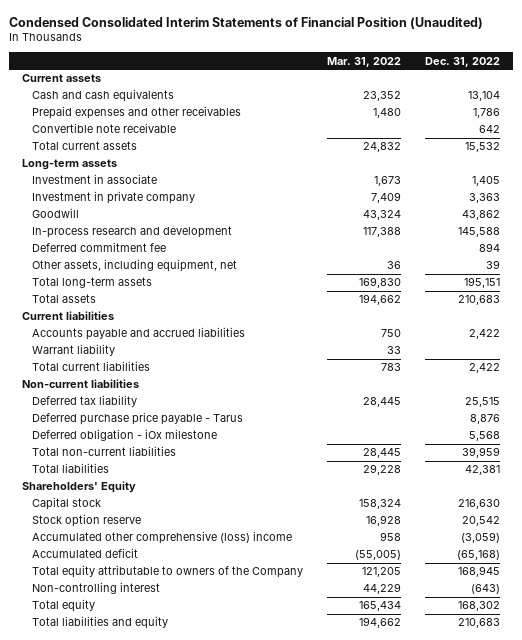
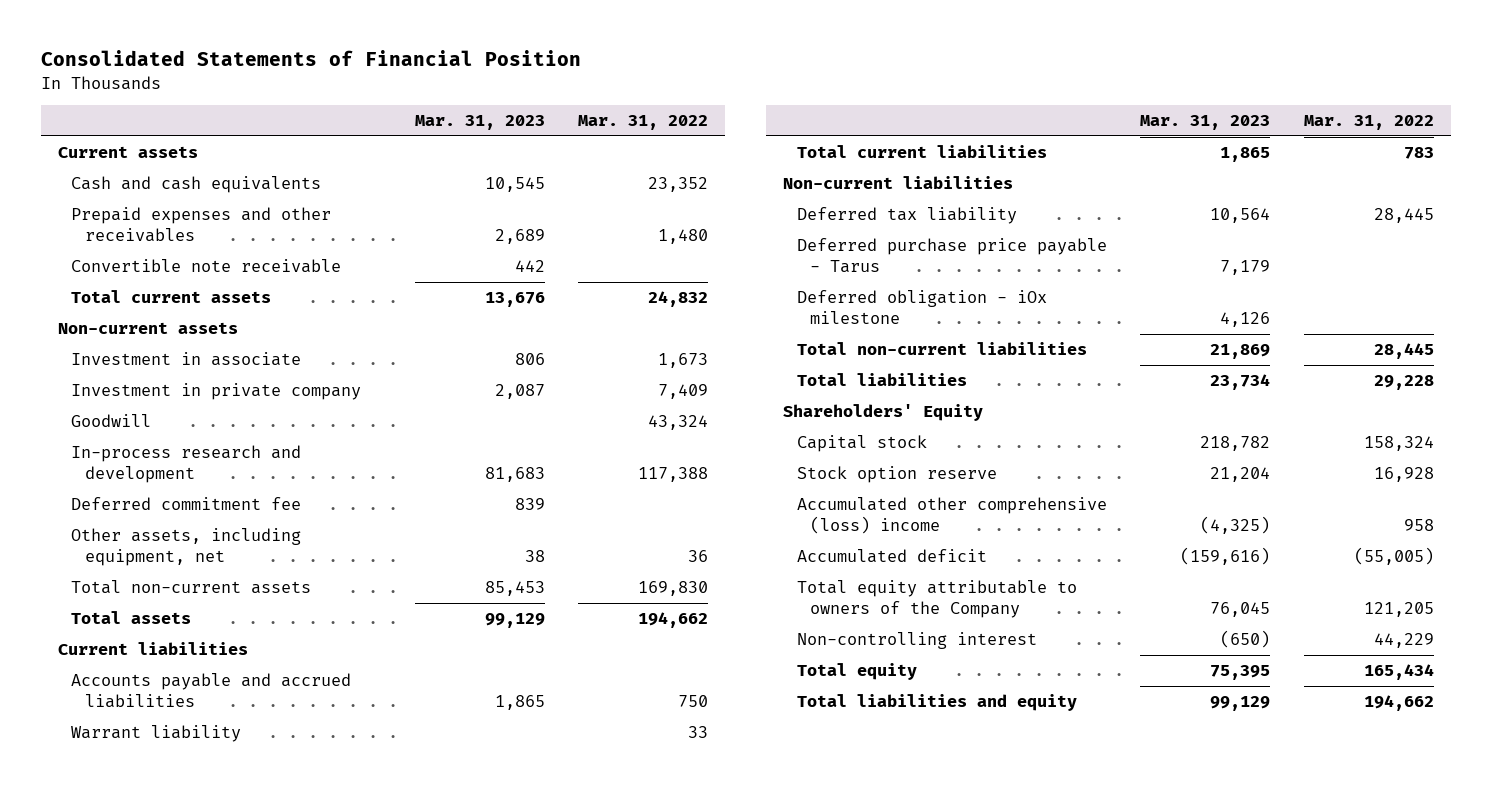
[9,16,484,29] Condensed Consolidated Interim Statements of Financial Position (Unaudited) -> [40,50,581,67] Consolidated Statements of Financial Position
[425,56,501,67] Dec. 31, 2022 -> none
none -> [414,115,545,131] Mar. 31, 2023
[21,159,117,171] Long-term assets -> [57,322,238,335] Non-current assets
[31,277,152,289] Total long-term assets -> [71,580,312,595] Total non-current assets

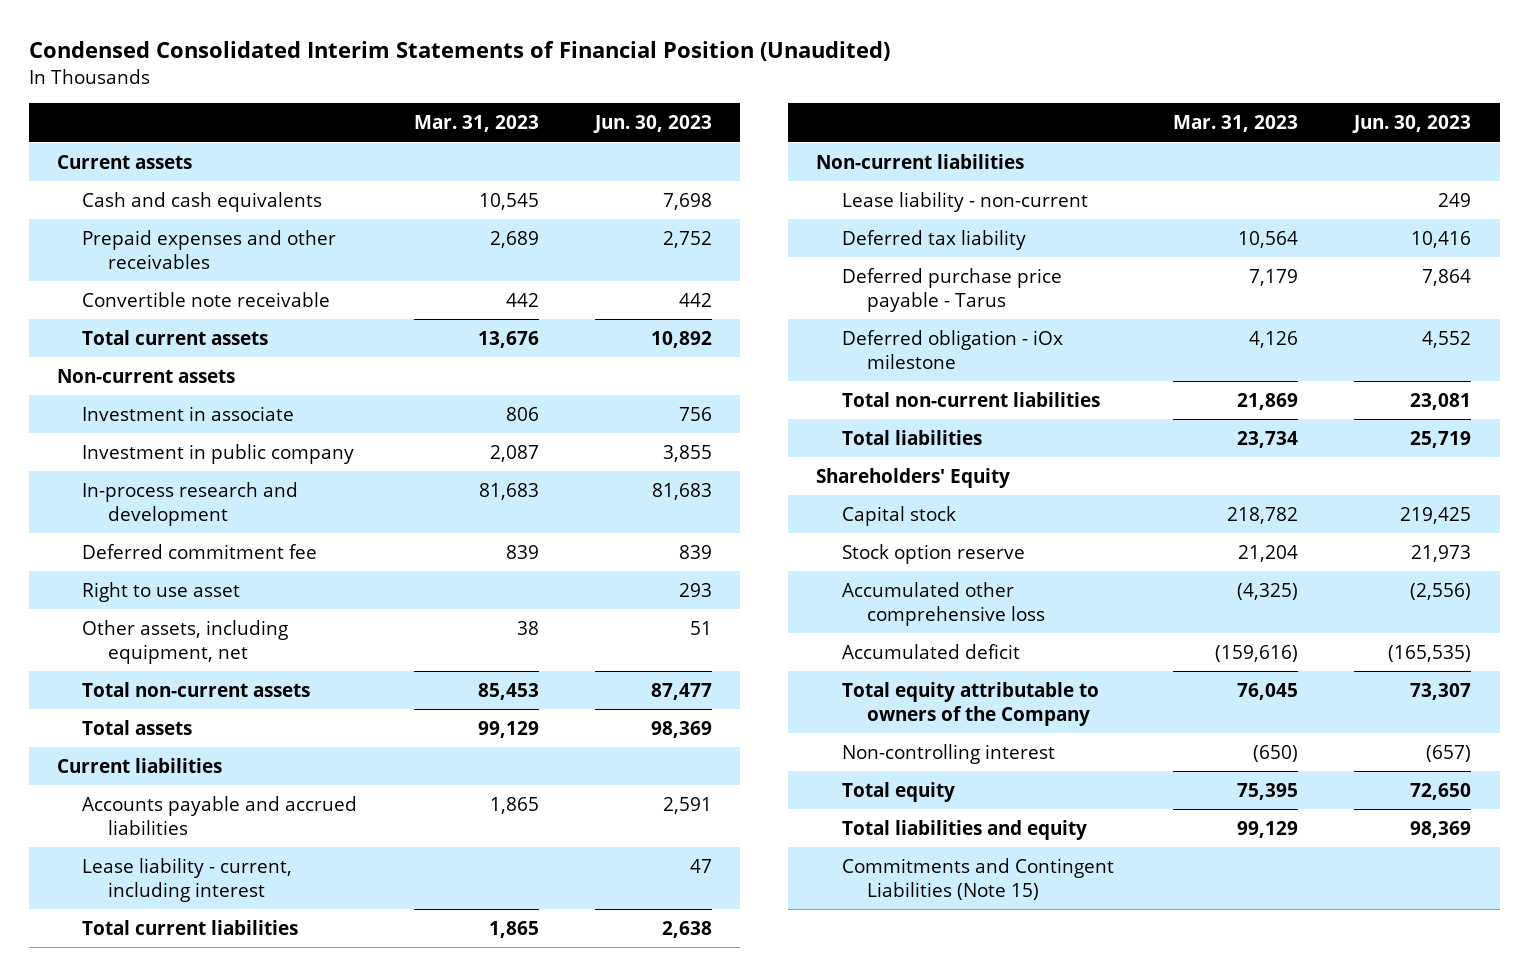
[40,50,581,67] Consolidated Statements of Financial Position -> [28,41,890,62] Condensed Consolidated Interim Statements of Financial Position (Unaudited)
[578,115,709,131] Mar. 31, 2022 -> none
none -> [593,115,713,134] Jun. 30, 2023
[71,414,152,428] Goodwill -> none
[71,383,362,401] Investment in private company -> [82,443,355,464] Investment in public company
none -> [82,581,241,602] Right to use asset
[71,725,242,743] Warrant liability -> none
none -> [82,857,293,902] Lease liability - current, including interest
none -> [841,191,1088,212] Lease liability - non-current
[796,497,1107,535] Accumulated other comprehensive (loss) income -> [841,581,1045,626] Accumulated other comprehensive loss
none -> [841,857,1114,900] Commitments and Contingent Liabilities (Note 15)

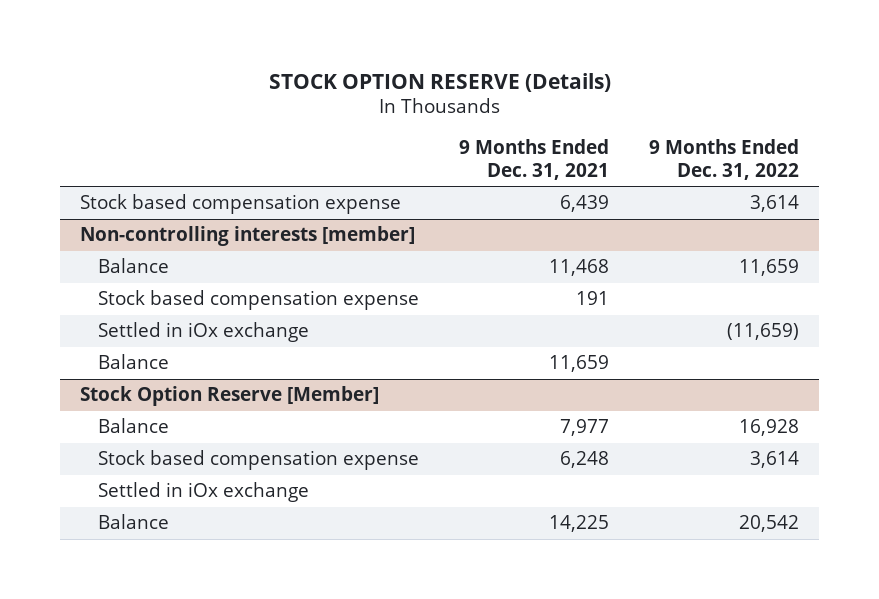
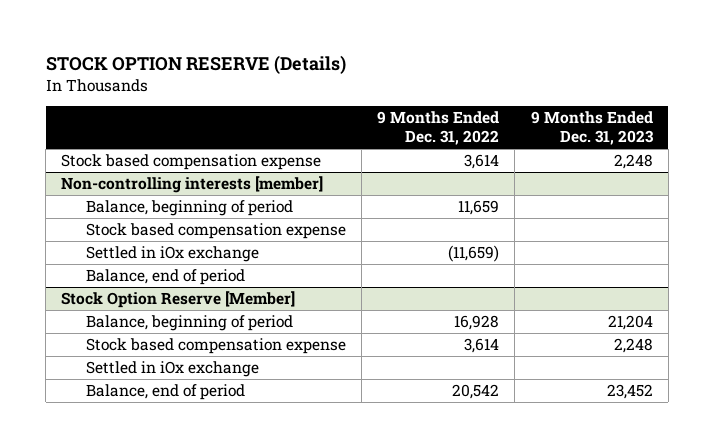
[458,139,609,180] 9 Months Ended Dec. 31, 2021 -> none
none -> [530,111,654,146] 9 Months Ended Dec. 31, 2023
[97,258,169,274] Balance -> [85,200,293,217] Balance, beginning of period
[97,354,169,370] Balance -> [85,269,245,286] Balance, end of period
[97,418,169,434] Balance -> [85,315,293,332] Balance, beginning of period
[97,514,169,530] Balance -> [85,384,245,401] Balance, end of period

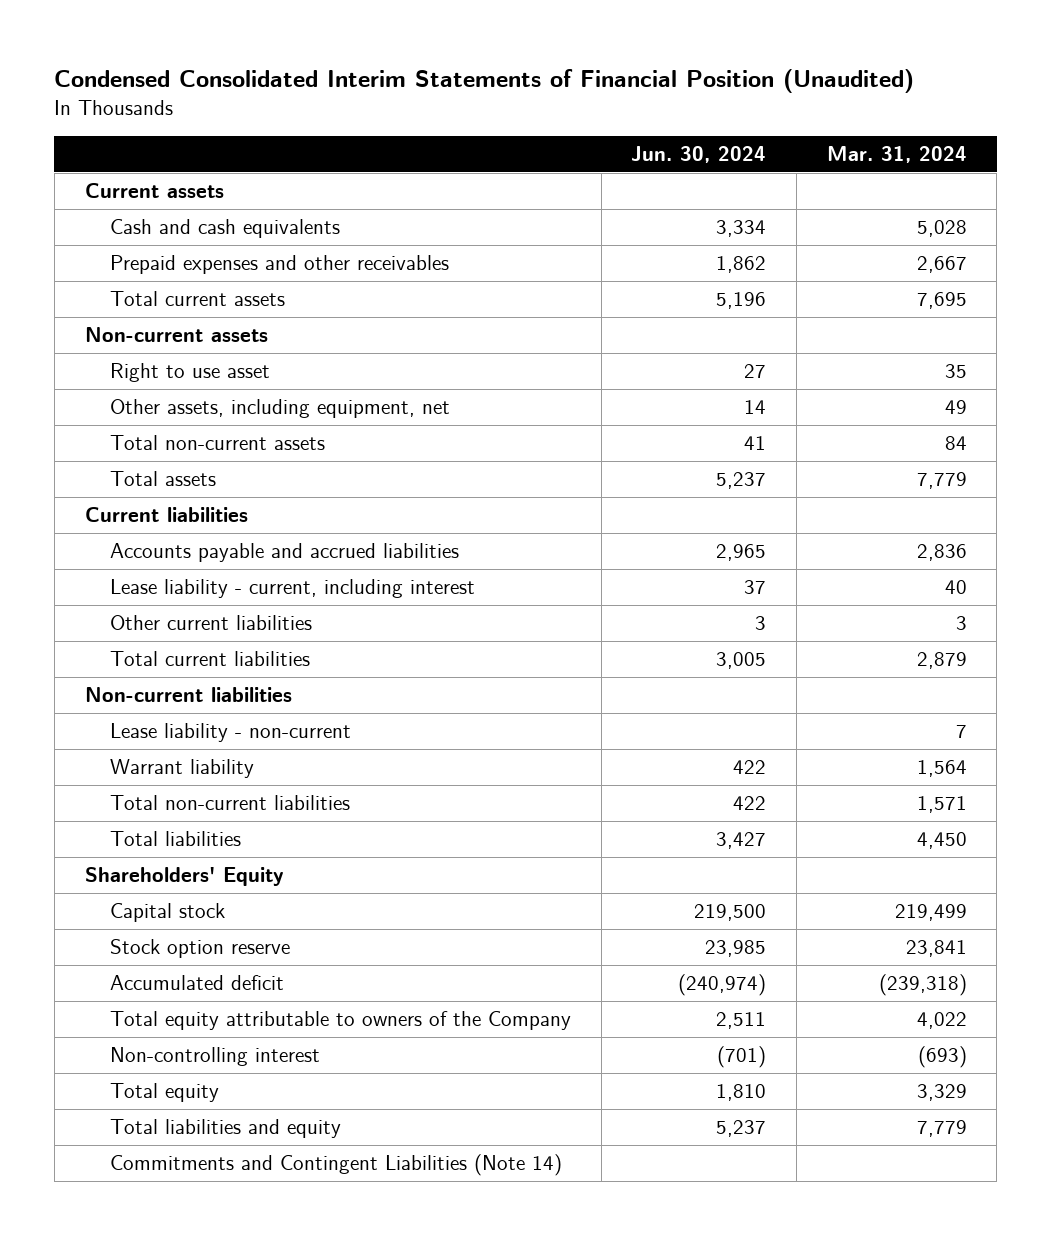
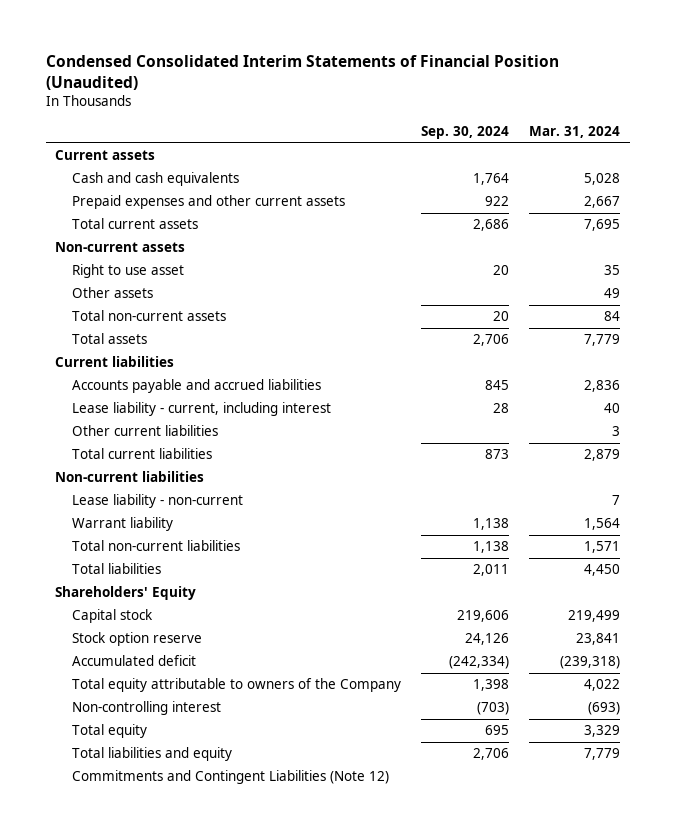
[631,146,767,164] Jun. 30, 2024 -> none
none -> [420,126,509,140] Sep. 30, 2024
[109,255,449,275] Prepaid expenses and other receivables -> [72,195,346,210] Prepaid expenses and other current assets
[109,399,450,419] Other assets, including equipment, net -> [72,287,154,299] Other assets
[109,1154,562,1177] Commitments and Contingent Liabilities (Note 14) -> [72,770,390,785] Commitments and Contingent Liabilities (Note 12)

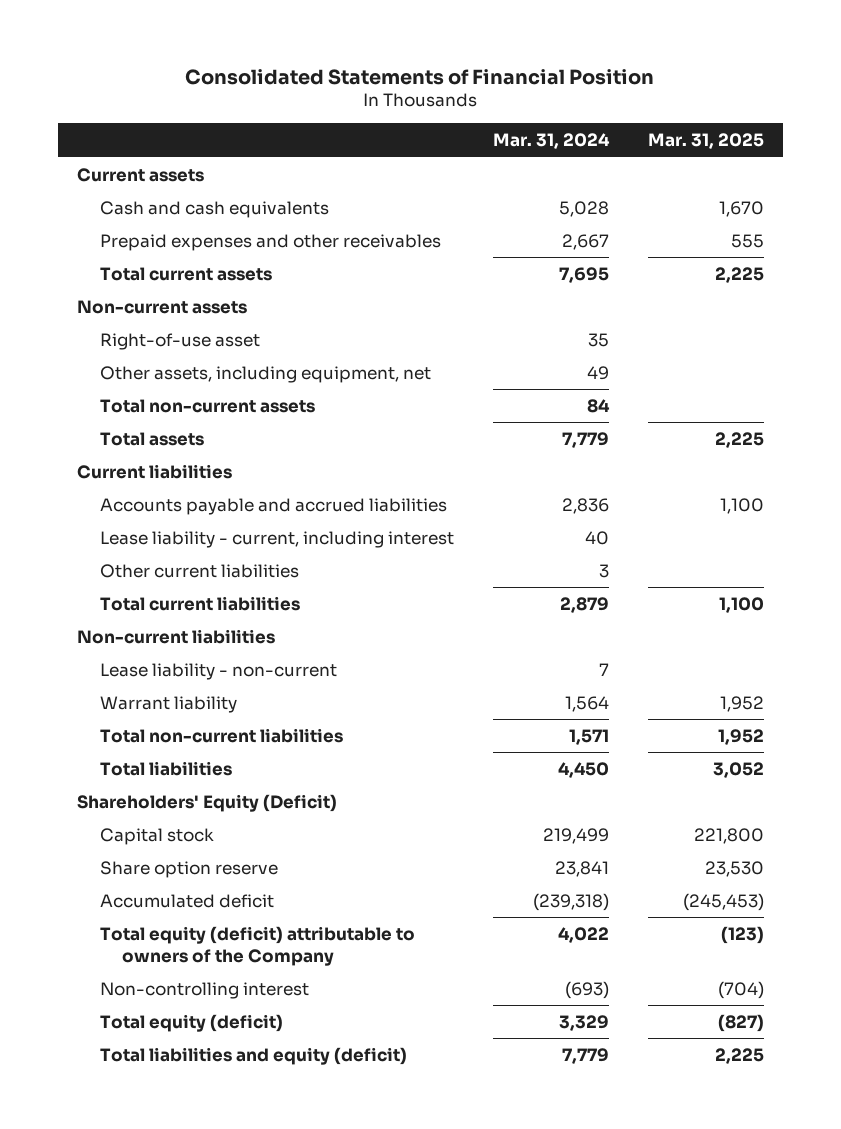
[45,54,559,90] Condensed Consolidated Interim Statements of Financial Position (Unaudited) -> [185,68,655,85] Consolidated Statements of Financial Position
[420,126,509,140] Sep. 30, 2024 -> none
none -> [647,133,764,150] Mar. 31, 2025
[72,195,346,210] Prepaid expenses and other current assets -> [99,233,441,251] Prepaid expenses and other receivables
[72,264,185,279] Right to use asset -> [99,332,260,350] Right-of-use asset
[72,287,154,299] Other assets -> [99,365,431,383] Other assets, including equipment, net
[55,586,197,601] Shareholders' Equity -> [77,793,338,812] Shareholders' Equity (Deficit)
[72,632,203,647] Stock option reserve -> [99,860,278,878] Share option reserve
[72,678,402,693] Total equity attributable to owners of the Company -> [99,925,415,966] Total equity (deficit) attributable to owners of the Company
[72,770,390,785] Commitments and Contingent Liabilities (Note 12) -> none
[72,724,148,739] Total equity -> [99,1013,283,1032] Total equity (deficit)
[72,747,233,762] Total liabilities and equity -> [99,1046,407,1065] Total liabilities and equity (deficit)

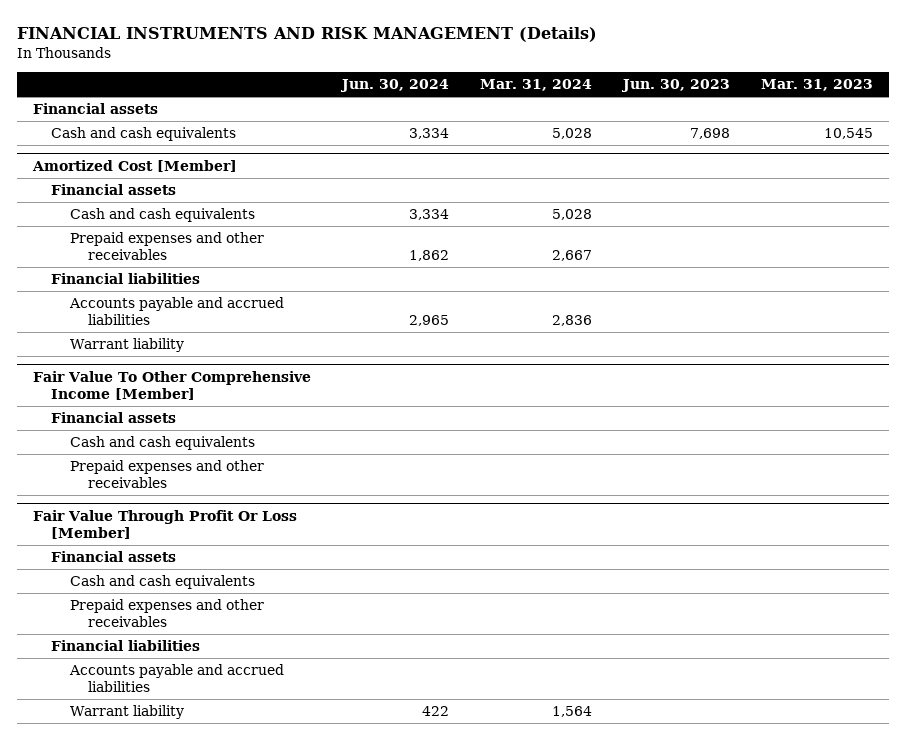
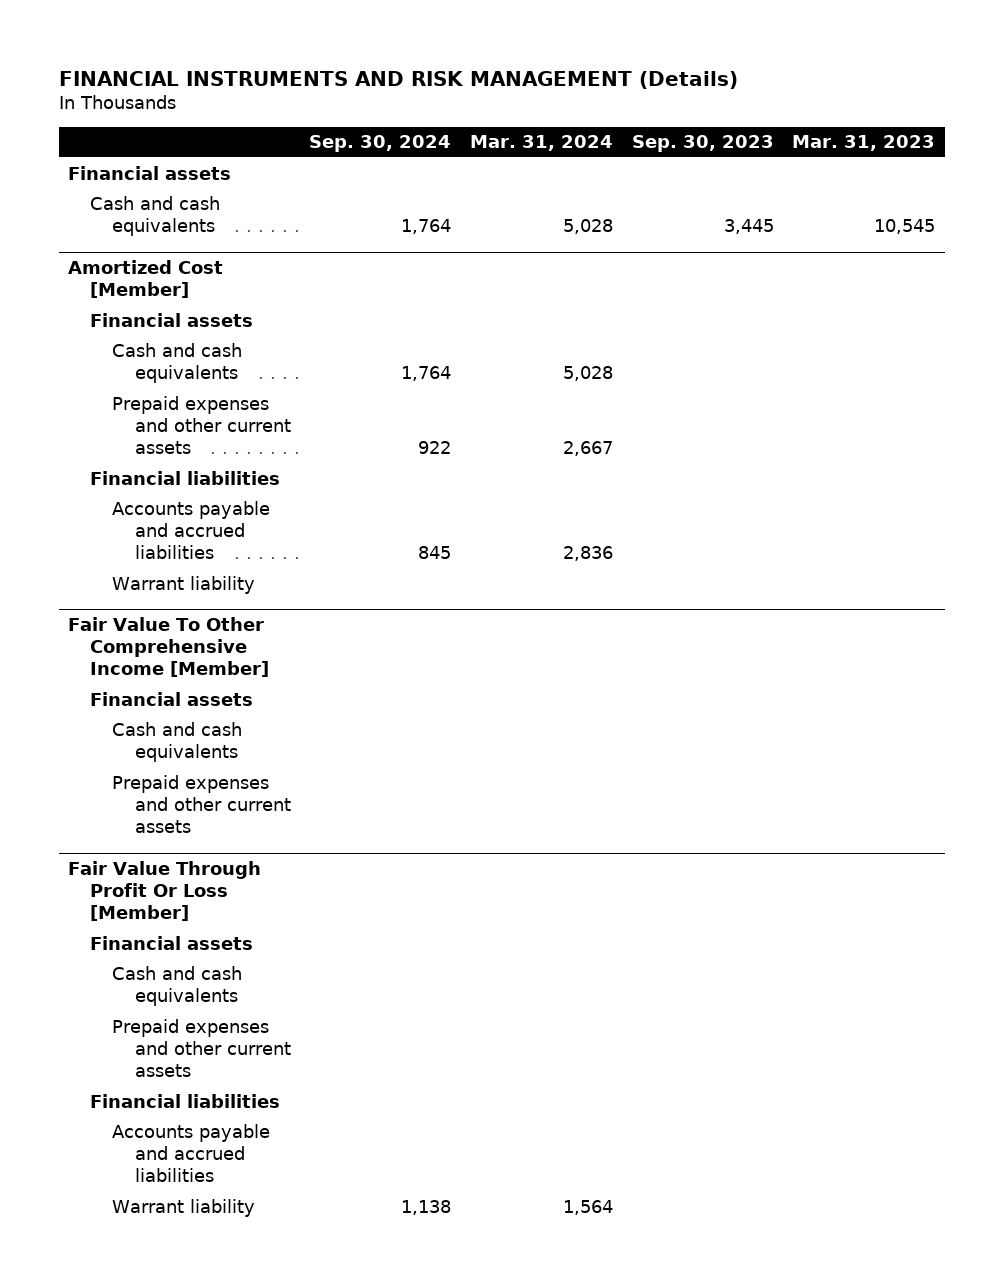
[340,79,450,93] Jun. 30, 2024 -> none
[621,79,731,93] Jun. 30, 2023 -> none
none -> [309,135,452,153] Sep. 30, 2024
none -> [631,135,774,153] Sep. 30, 2023
[69,232,264,261] Prepaid expenses and other receivables -> [112,395,291,455] Prepaid expenses and other current assets
[69,460,264,489] Prepaid expenses and other receivables -> [112,774,291,834] Prepaid expenses and other current assets
[69,599,264,628] Prepaid expenses and other receivables -> [112,1018,291,1078] Prepaid expenses and other current assets

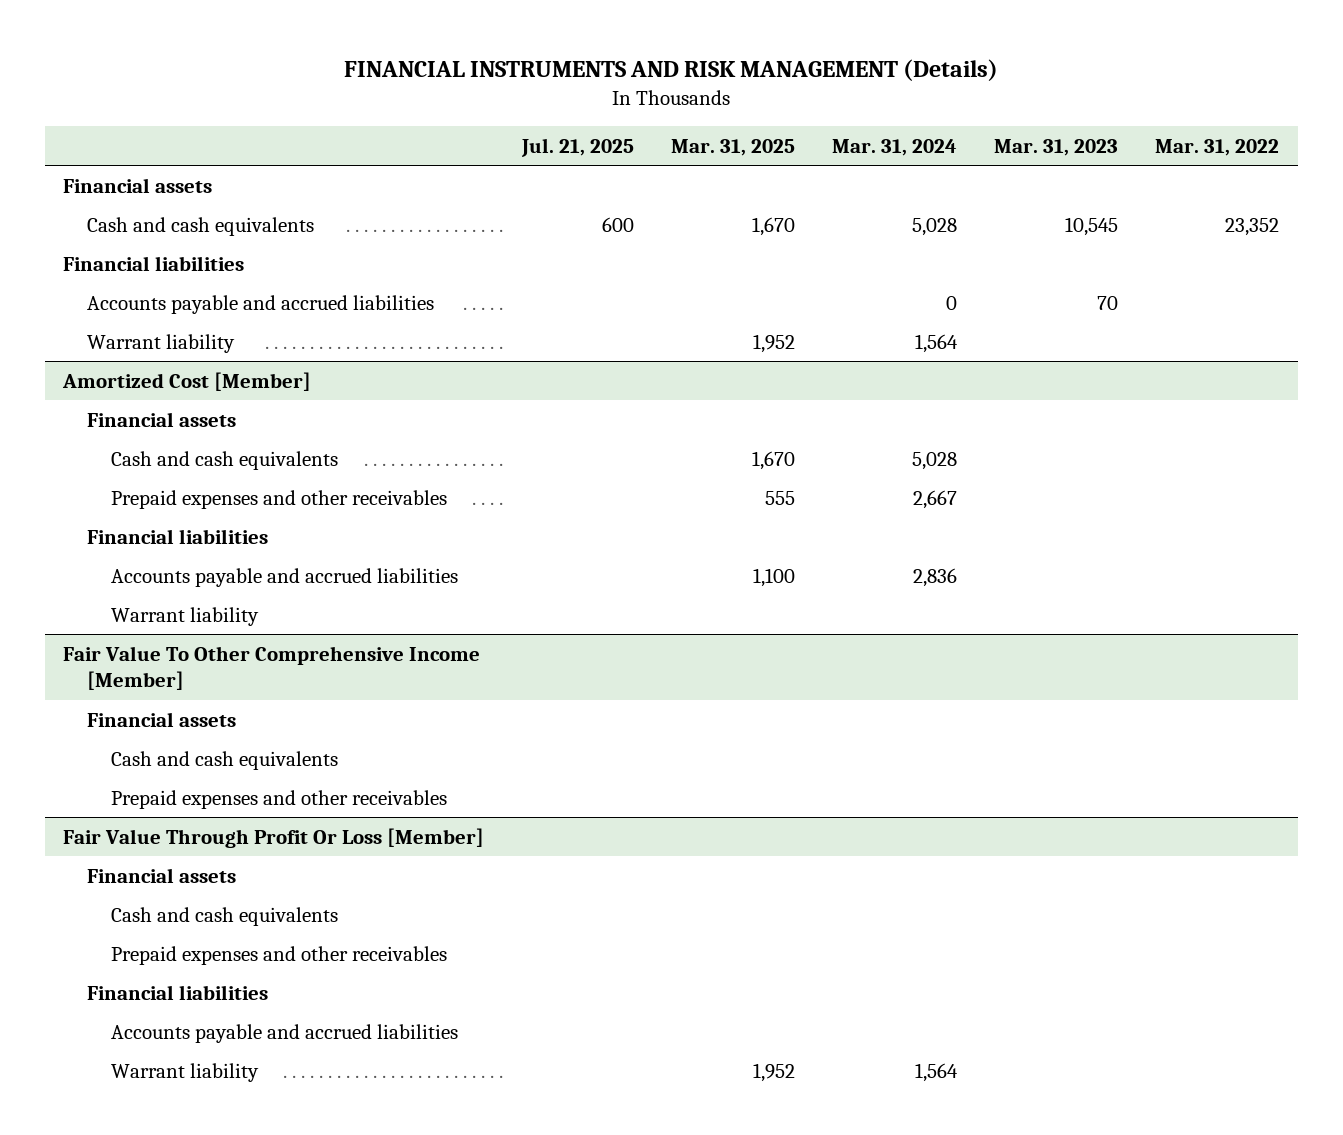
[309,135,452,153] Sep. 30, 2024 -> none
[631,135,774,153] Sep. 30, 2023 -> none
none -> [520,137,634,157] Jul. 21, 2025
none -> [670,138,795,156] Mar. 31, 2025
none -> [1155,138,1280,156] Mar. 31, 2022
none -> [63,255,245,271] Financial liabilities
none -> [87,294,435,314] Accounts payable and accrued liabilities
none -> [87,333,236,353] Warrant liability
[112,395,291,455] Prepaid expenses and other current assets -> [110,489,447,509] Prepaid expenses and other receivables
[112,774,291,834] Prepaid expenses and other current assets -> [110,789,447,809] Prepaid expenses and other receivables
[112,1018,291,1078] Prepaid expenses and other current assets -> [110,945,447,965] Prepaid expenses and other receivables

